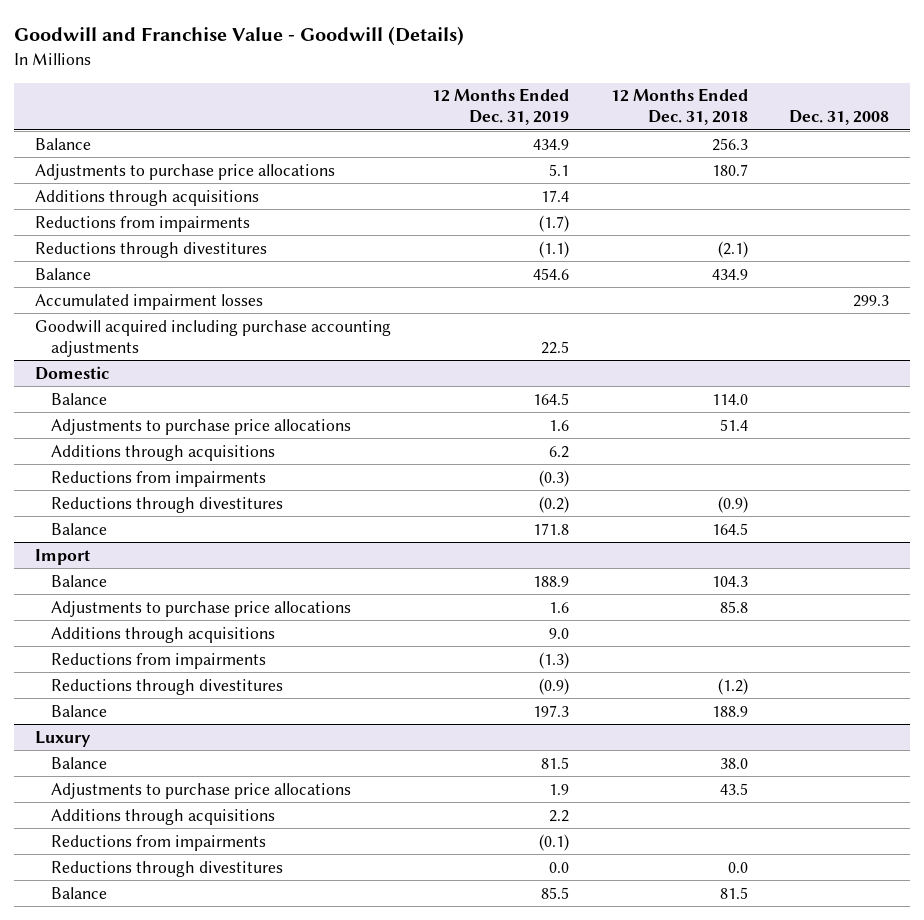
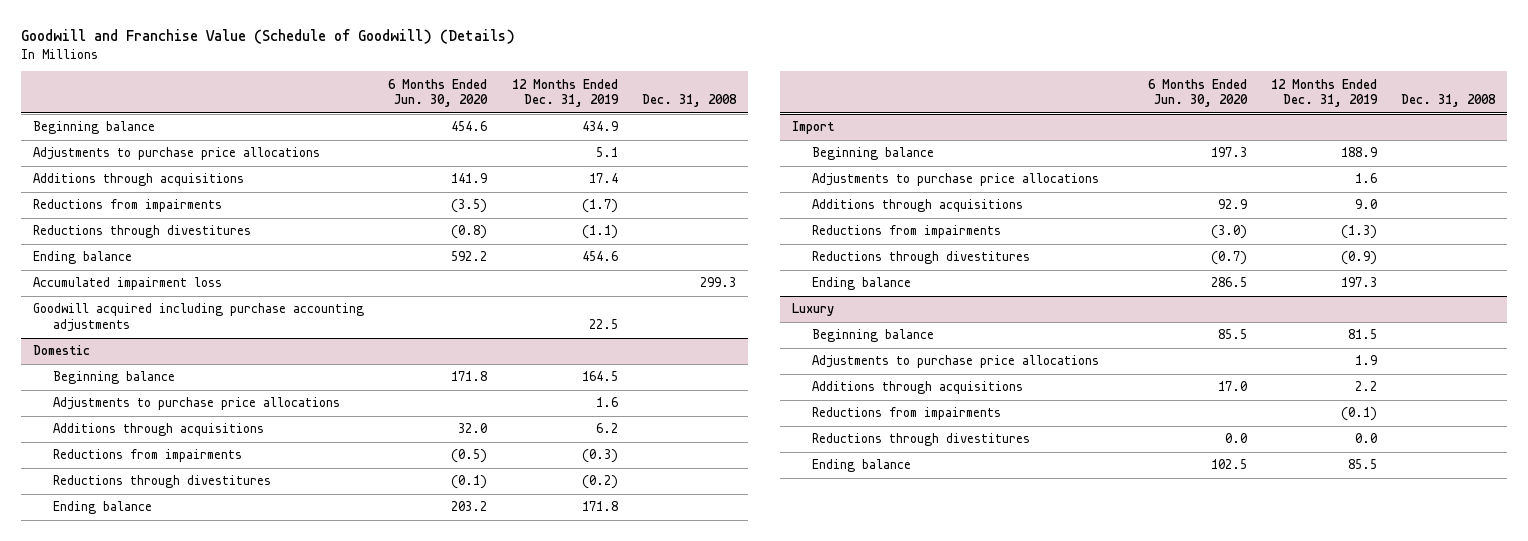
[14,26,465,47] Goodwill and Franchise Value - Goodwill (Details) -> [21,29,516,45] Goodwill and Franchise Value (Schedule of Goodwill) (Details)
[610,88,748,126] 12 Months Ended Dec. 31, 2018 -> none
none -> [388,78,489,108] 6 Months Ended Jun. 30, 2020
[34,137,91,150] Balance -> [33,121,156,135] Beginning balance
[34,267,91,280] Balance -> [33,251,133,265] Ending balance
[34,293,263,310] Accumulated impairment losses -> [33,277,223,291] Accumulated impairment loss
[50,392,107,405] Balance -> [52,371,175,385] Beginning balance
[50,522,107,535] Balance -> [52,501,152,515] Ending balance
[50,574,107,587] Balance -> [811,147,934,161] Beginning balance
[50,704,107,717] Balance -> [811,277,911,291] Ending balance
[50,756,107,769] Balance -> [811,329,934,343] Beginning balance
[50,886,107,899] Balance -> [811,459,911,473] Ending balance

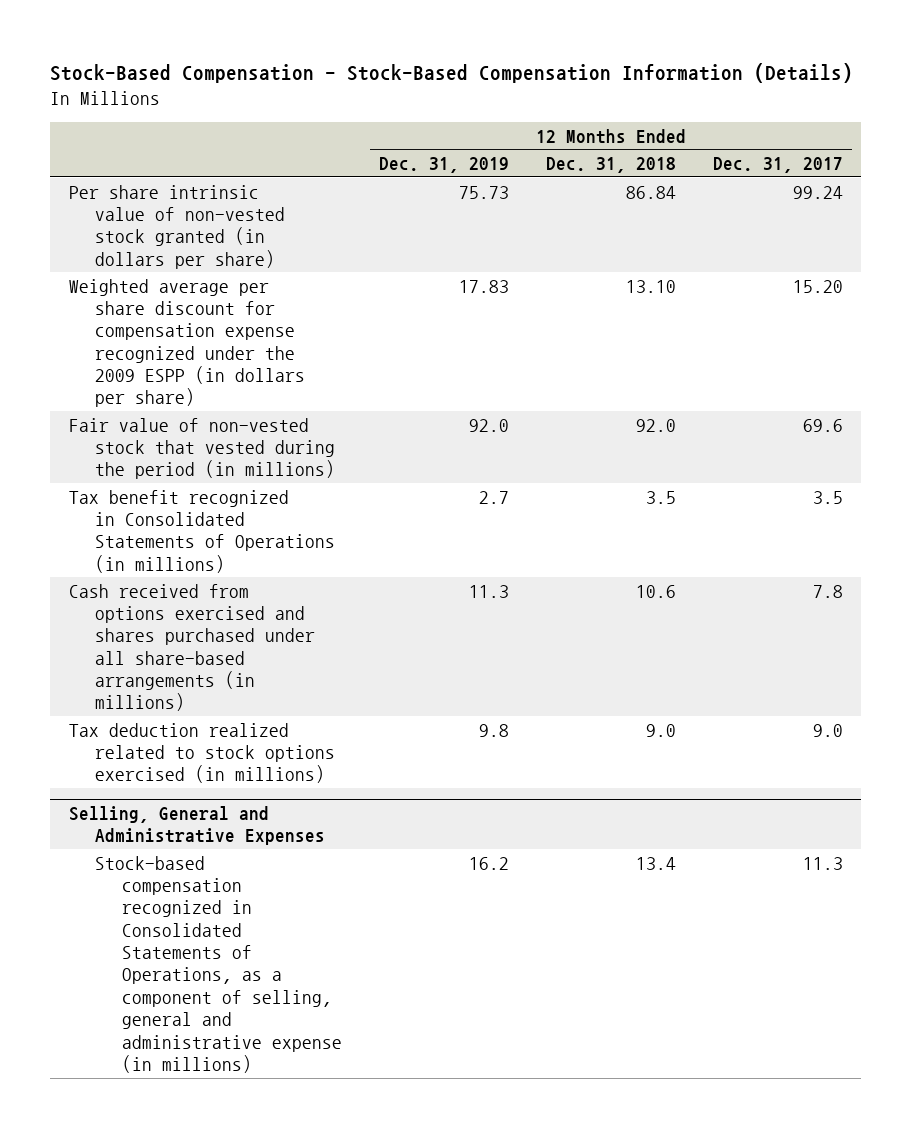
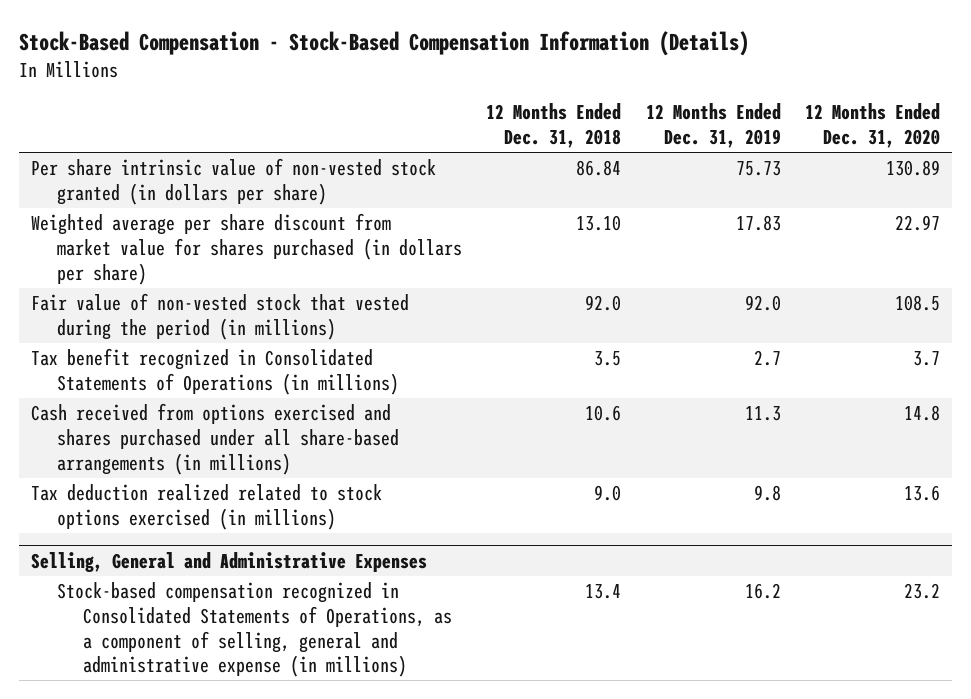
[712,157,843,174] Dec. 31, 2017 -> none
none -> [805,103,941,148] 12 Months Ended Dec. 31, 2020
[68,278,306,408] Weighted average per share discount for compensation expense recognized under the 2009 ESPP (in dollars per share) -> [30,213,463,285] Weighted average per share discount from market value for shares purchased (in dollars per share)

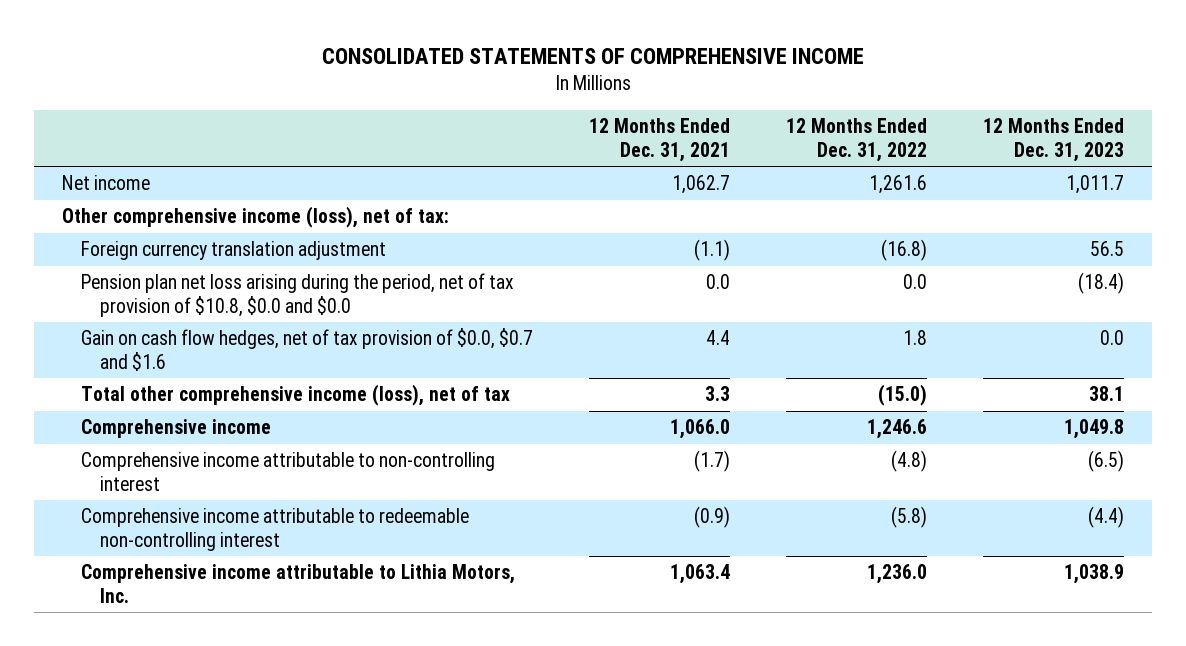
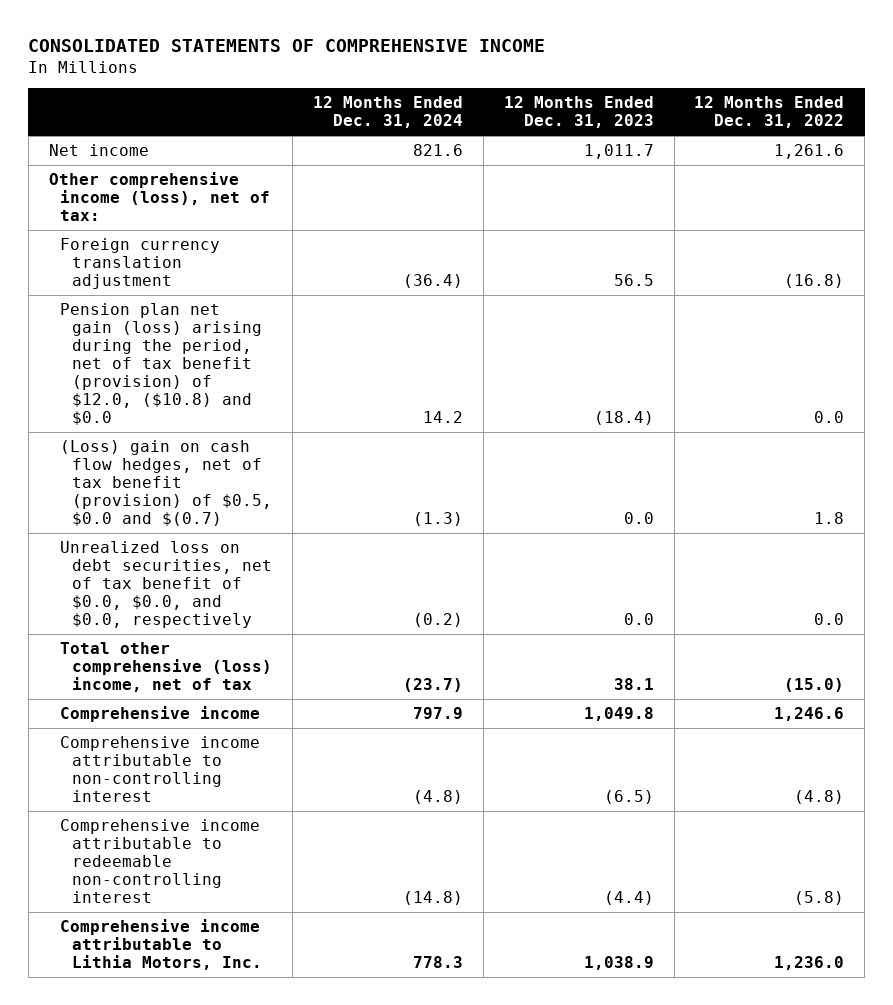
[588,118,730,162] 12 Months Ended Dec. 31, 2021 -> none
none -> [312,96,463,129] 12 Months Ended Dec. 31, 2024
[80,273,514,317] Pension plan net loss arising during the period, net of tax provision of $10.8, $0.0 and $0.0 -> [60,303,263,426] Pension plan net gain (loss) arising during the period, net of tax benefit (provision) of $12.0, ($10.8) and $0.0
[80,328,533,371] Gain on cash flow hedges, net of tax provision of $0.0, $0.7 and $1.6 -> [60,440,273,527] (Loss) gain on cash flow hedges, net of tax benefit (provision) of $0.5, $0.0 and $(0.7)
none -> [60,541,273,629] Unrealized loss on debt securities, net of tax benefit of $0.0, $0.0, and $0.0, respectively
[80,384,510,407] Total other comprehensive income (loss), net of tax -> [60,642,273,693] Total other comprehensive (loss) income, net of tax

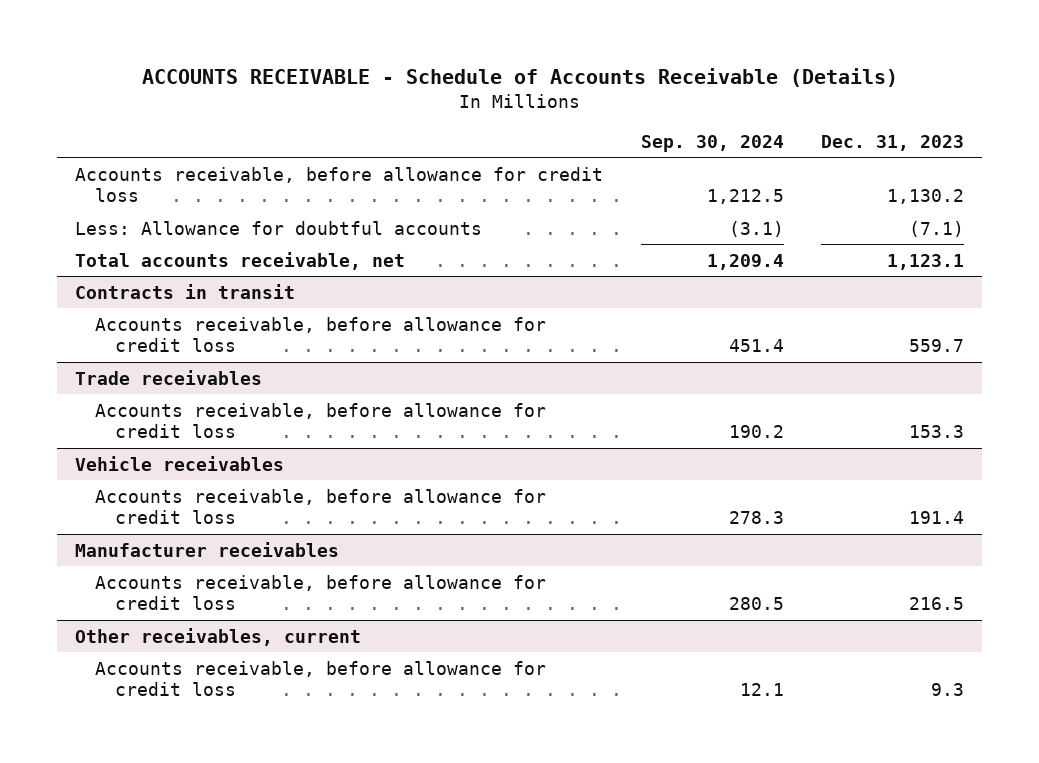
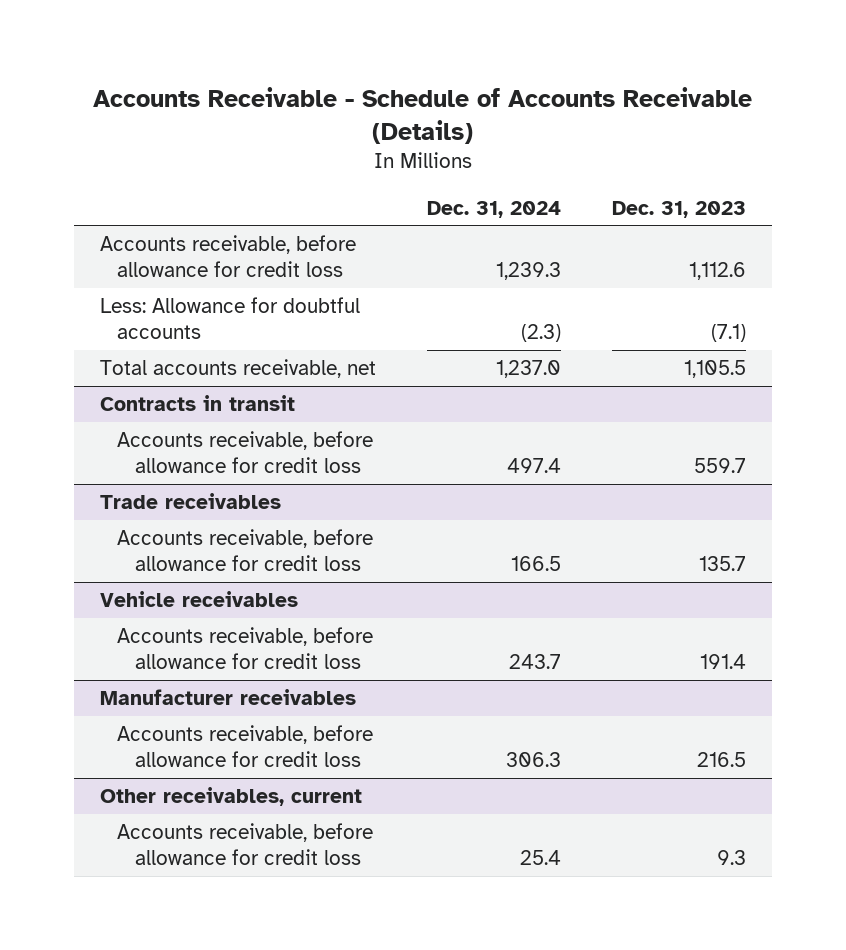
[141,67,898,87] ACCOUNTS RECEIVABLE - Schedule of Accounts Receivable (Details) -> [92,86,752,144] Accounts Receivable - Schedule of Accounts Receivable (Details)
[640,134,784,152] Sep. 30, 2024 -> none
none -> [426,200,561,218] Dec. 31, 2024
[886,189,964,205] 1,130.2 -> [689,261,747,280] 1,112.6
[886,253,964,270] 1,123.1 -> [684,360,747,379] 1,105.5
[908,425,964,439] 153.3 -> [699,555,747,571] 135.7

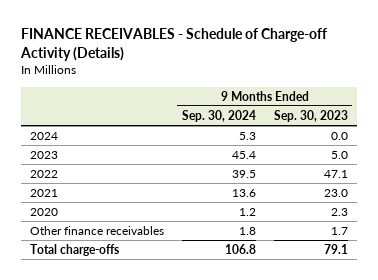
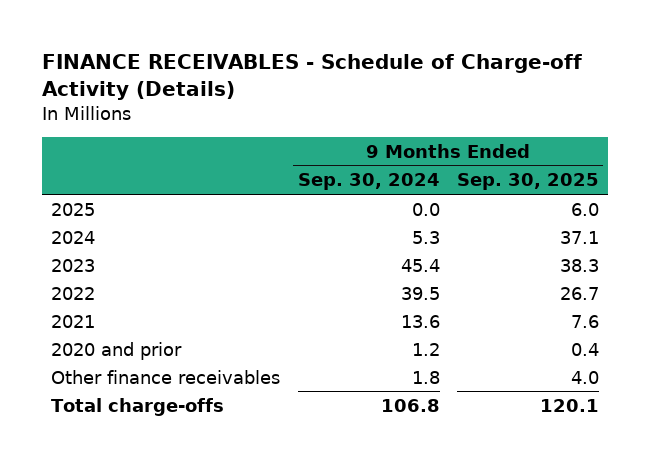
[273,109,348,122] Sep. 30, 2023 -> none
none -> [457,173,600,191] Sep. 30, 2025
none -> [51,202,96,216] 2025
[29,208,58,217] 2020 -> none
none -> [51,341,183,360] 2020 and prior

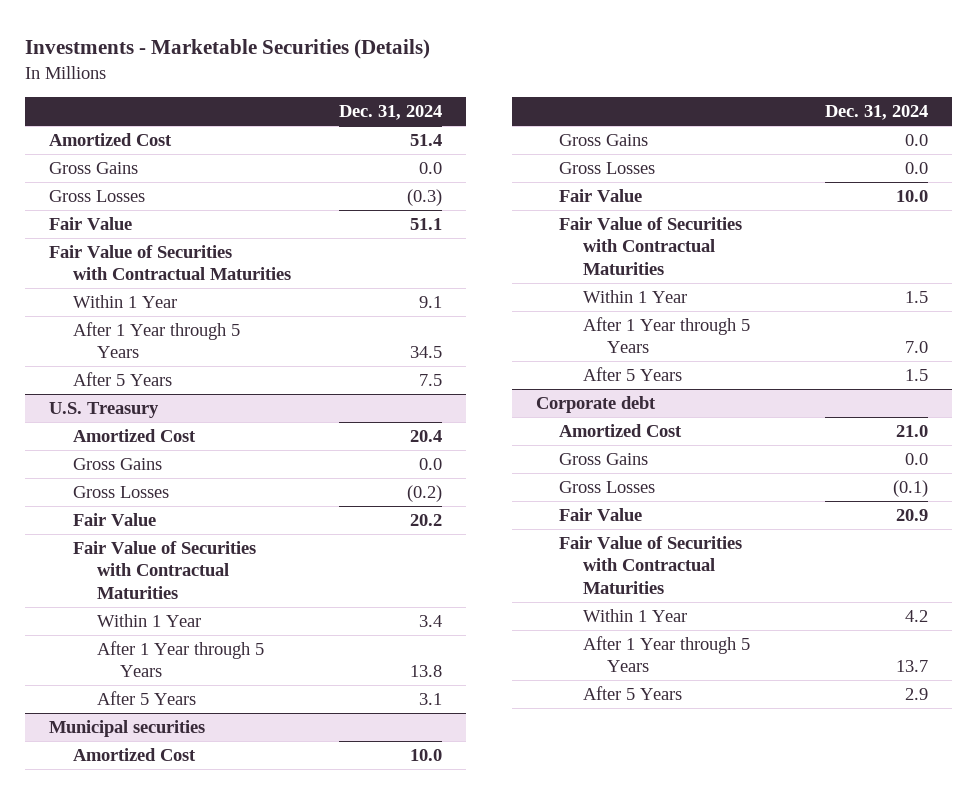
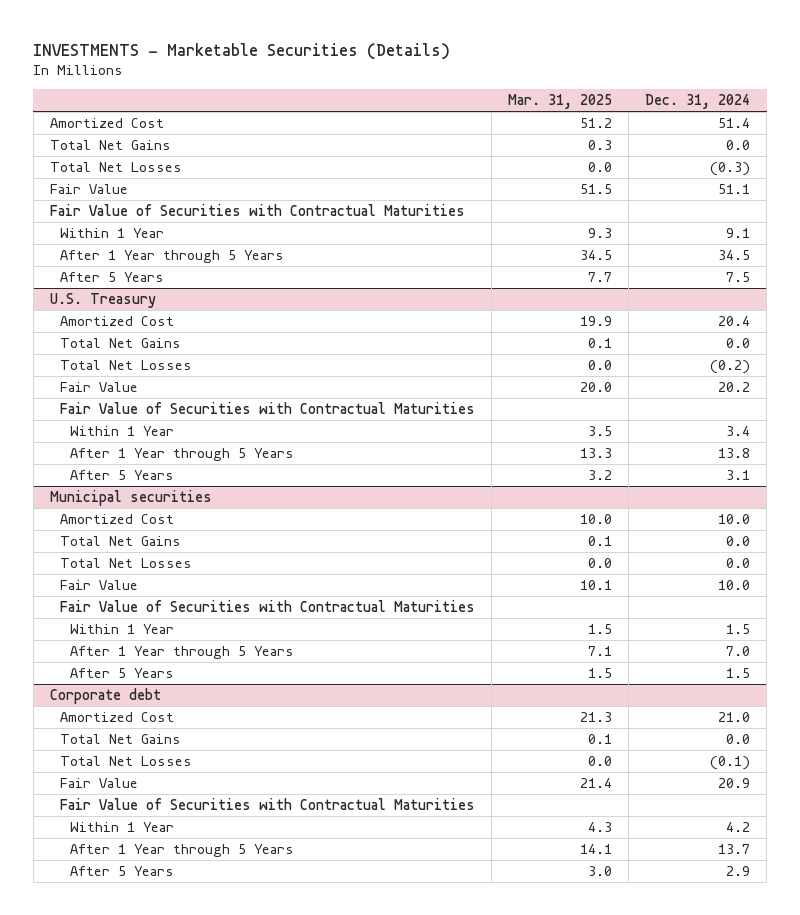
[25,39,431,60] Investments - Marketable Securities (Details) -> [33,42,451,60] INVESTMENTS - Marketable Securities (Details)
none -> [508,94,613,110] Mar. 31, 2025
[49,161,139,174] Gross Gains -> [49,140,171,151] Total Net Gains
[49,189,146,202] Gross Losses -> [49,162,182,173] Total Net Losses
[72,457,162,470] Gross Gains -> [60,338,182,349] Total Net Gains
[72,485,169,498] Gross Losses -> [60,360,193,371] Total Net Losses
[559,133,649,146] Gross Gains -> [60,536,182,547] Total Net Gains
[559,161,656,174] Gross Losses -> [60,558,193,569] Total Net Losses
[559,452,649,465] Gross Gains -> [60,734,182,745] Total Net Gains
[559,480,656,493] Gross Losses -> [60,756,193,767] Total Net Losses

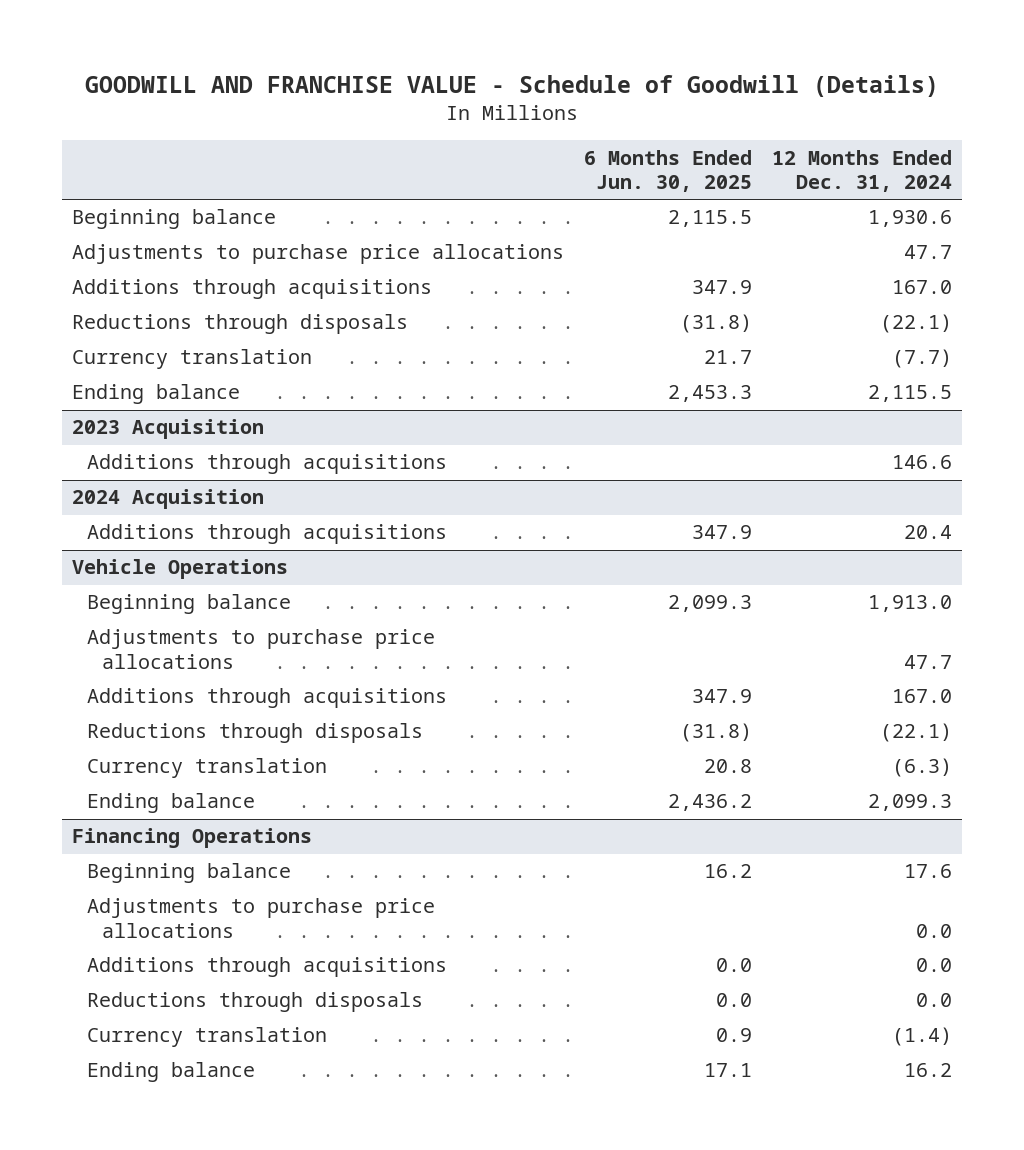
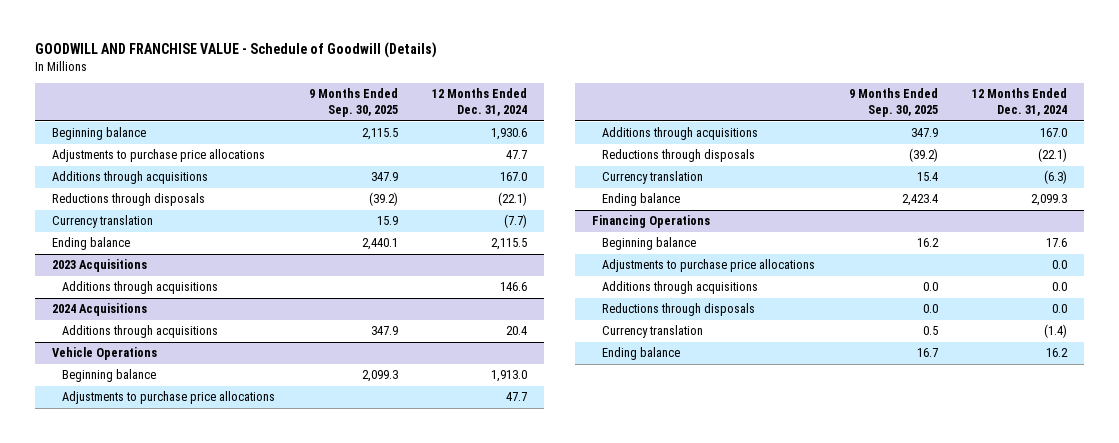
[584,149,753,192] 6 Months Ended Jun. 30, 2025 -> none
none -> [309,88,399,118] 9 Months Ended Sep. 30, 2025
[72,419,265,440] 2023 Acquisition -> [52,259,148,273] 2023 Acquisitions
[72,489,265,510] 2024 Acquisition -> [52,303,148,317] 2024 Acquisitions

